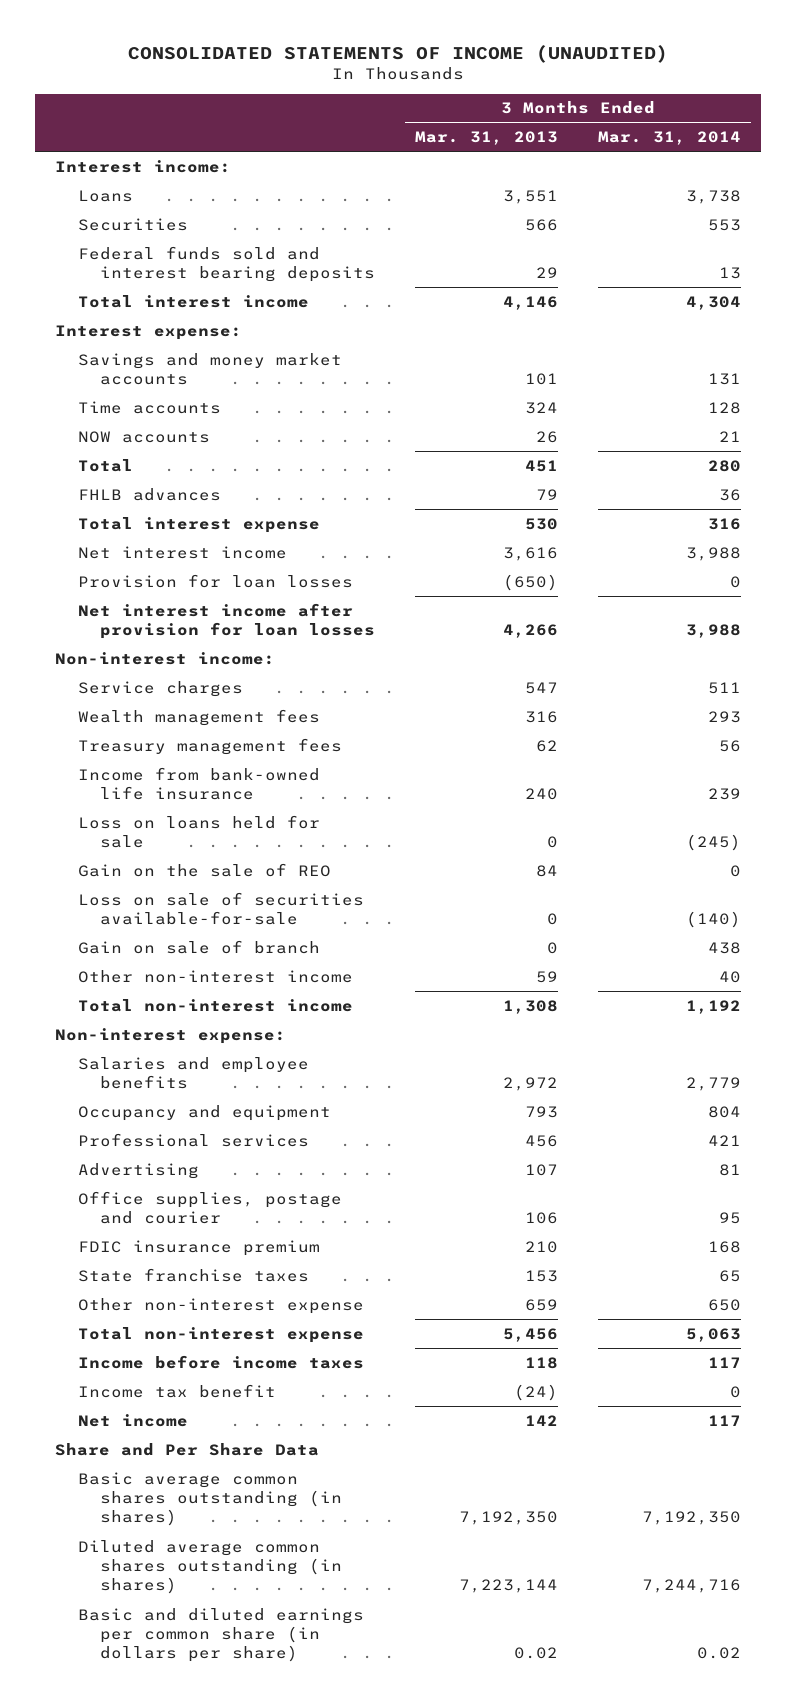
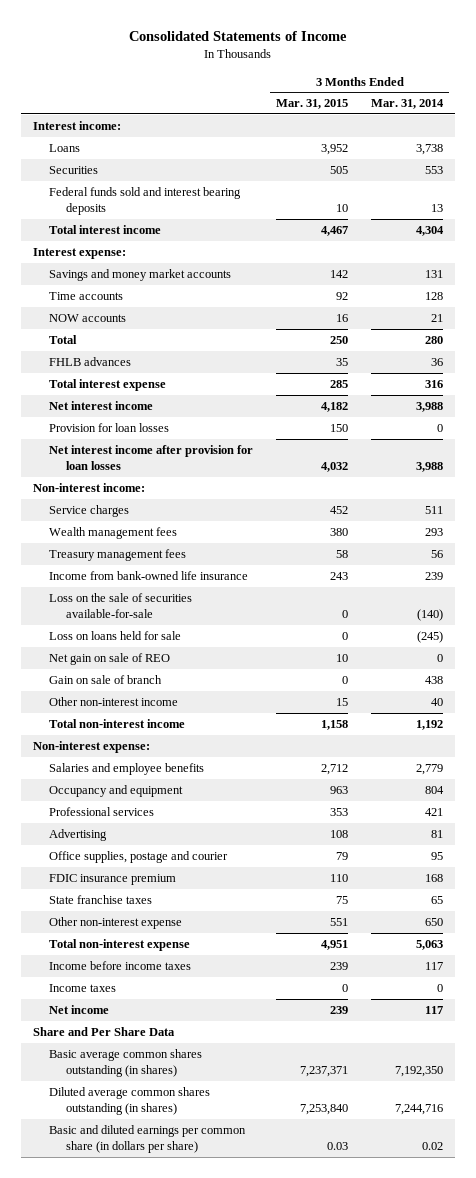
[128,44,669,63] CONSOLIDATED STATEMENTS OF INCOME (UNAUDITED) -> [128,30,347,41] Consolidated Statements of Income
[415,131,559,146] Mar. 31, 2013 -> none
none -> [276,99,349,110] Mar. 31, 2015
none -> [49,592,193,619] Loss on the sale of securities available-for-sale
[77,891,364,925] Loss on sale of securities available-for-sale -> none
[77,862,331,877] Gain on the sale of REO -> [49,652,171,665] Net gain on sale of REO
[77,1383,276,1398] Income tax benefit -> [49,983,117,992] Income taxes

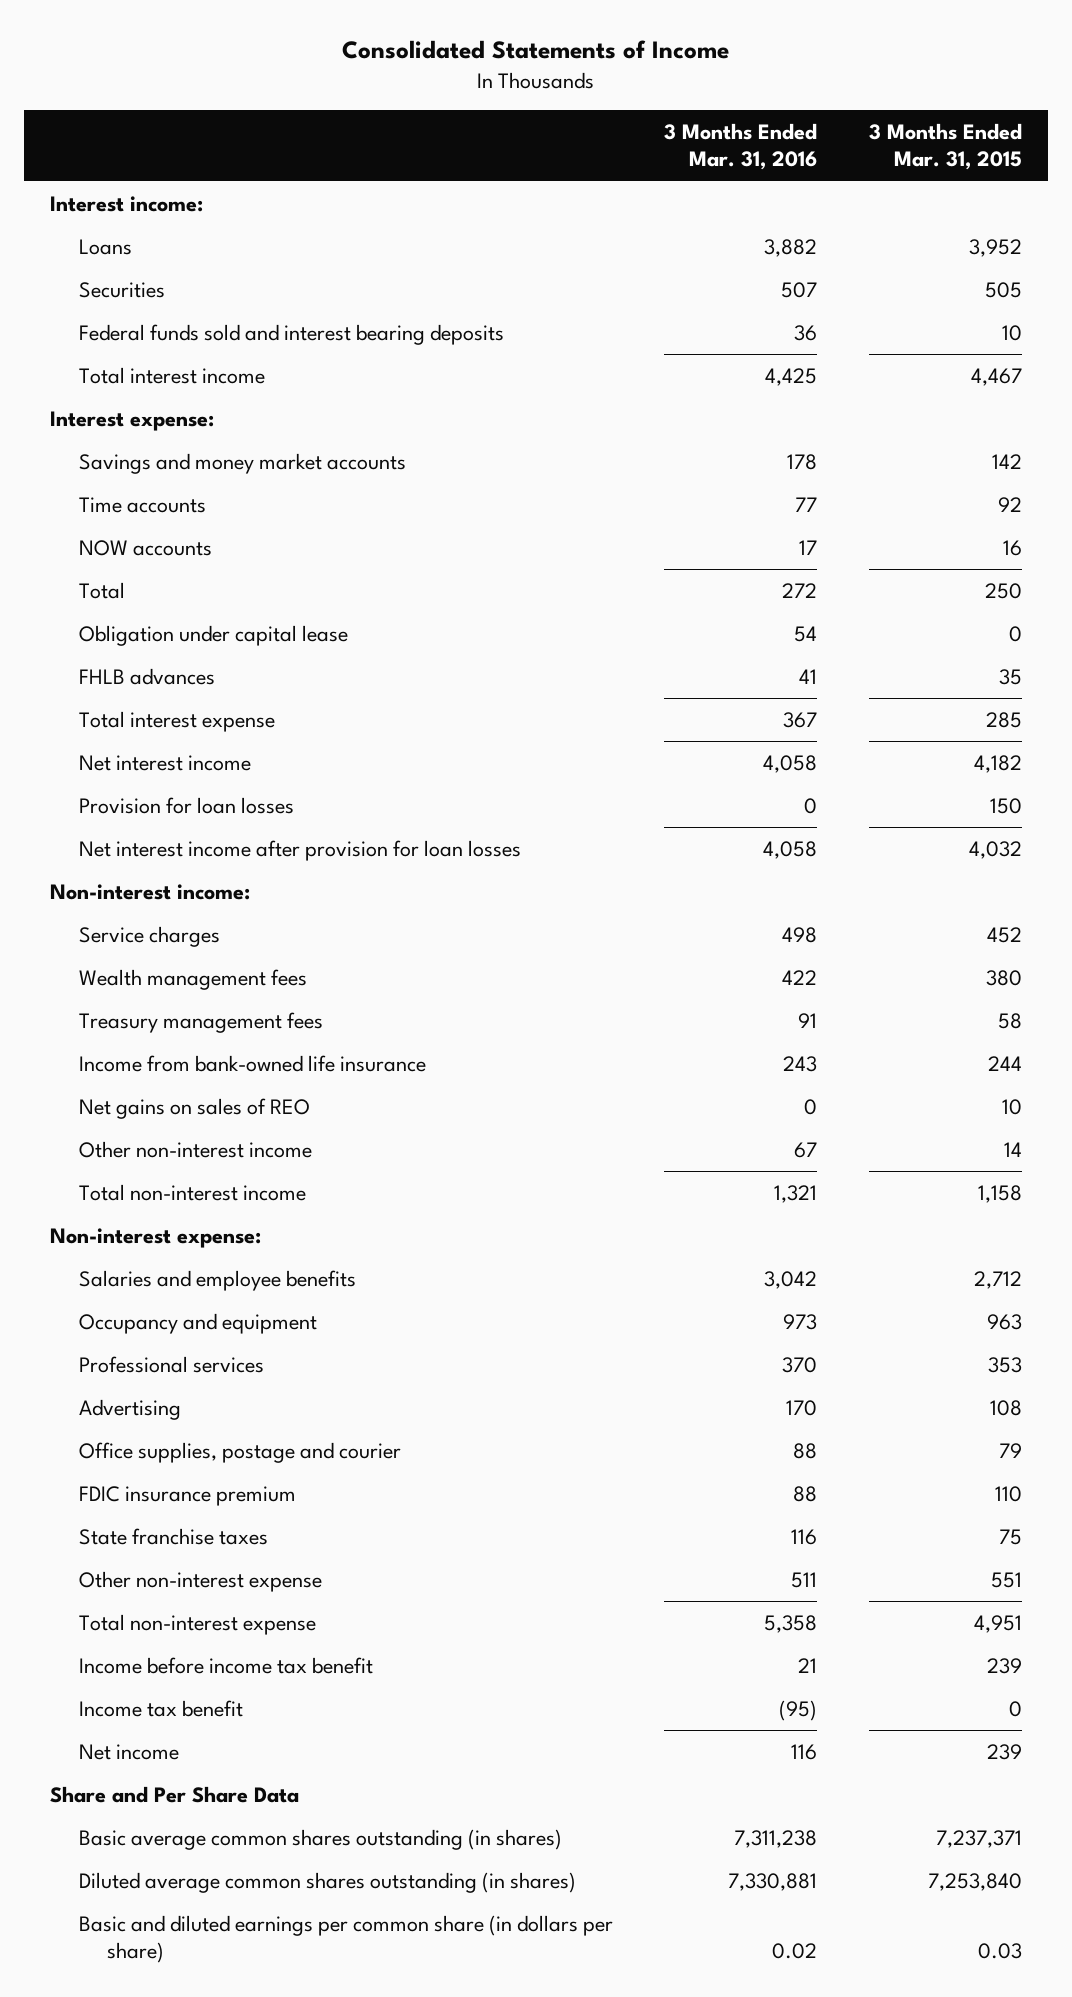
[371,99,445,110] Mar. 31, 2014 -> none
none -> [664,122,818,171] 3 Months Ended Mar. 31, 2016
none -> [78,624,348,646] Obligation under capital lease
[49,592,193,619] Loss on the sale of securities available-for-sale -> none
[49,630,182,640] Loss on loans held for sale -> none
[49,674,163,684] Gain on sale of branch -> none
[330,571,349,580] 243 -> [988,1055,1023,1071] 244
[49,652,171,665] Net gain on sale of REO -> [78,1097,310,1119] Net gains on sales of REO
[336,697,349,706] 15 -> [1004,1141,1023,1157] 14
[49,960,192,970] Income before income taxes -> [78,1656,373,1674] Income before income tax benefit
[49,983,117,992] Income taxes -> [78,1699,243,1717] Income tax benefit

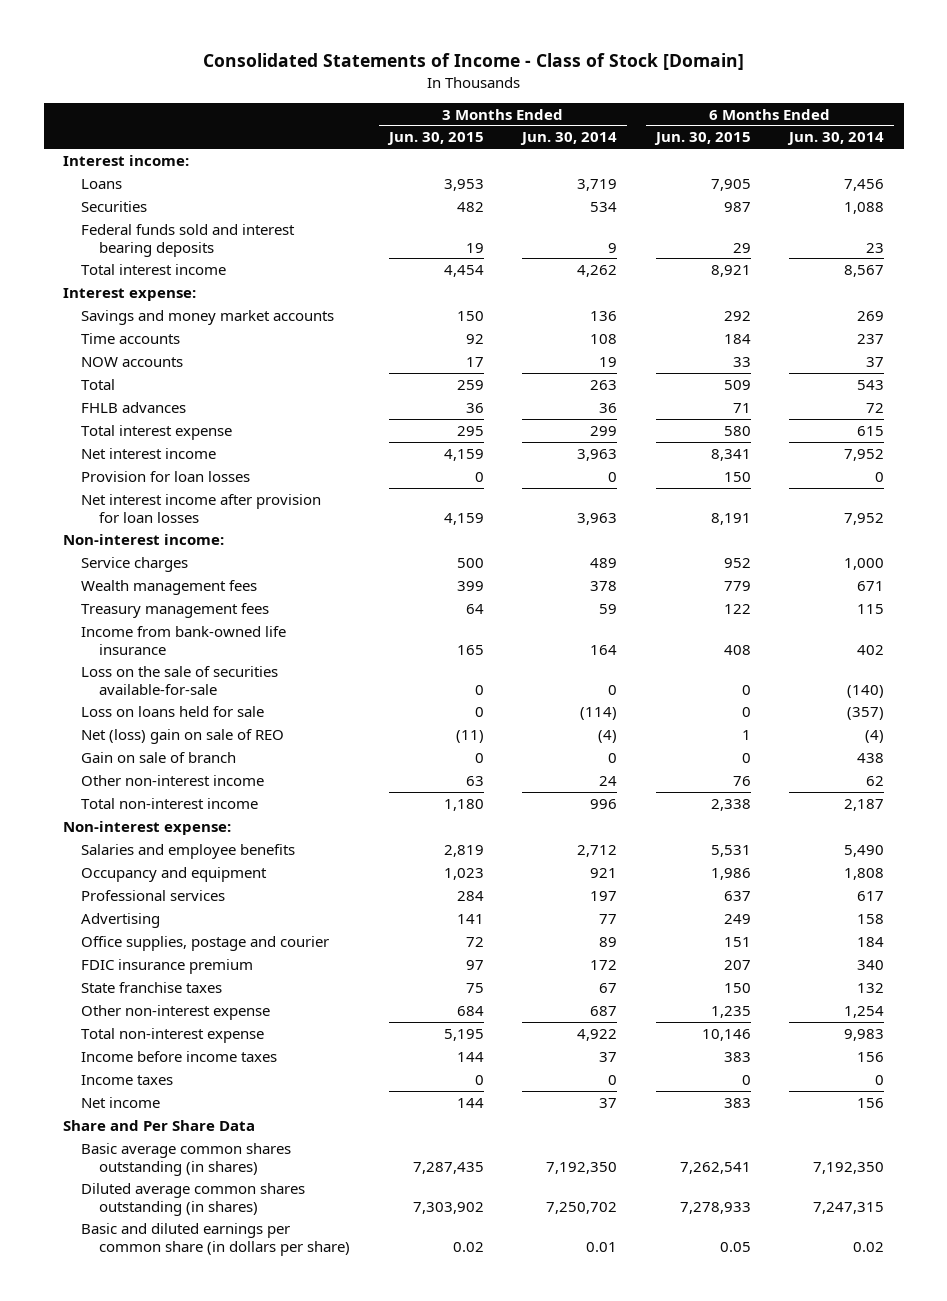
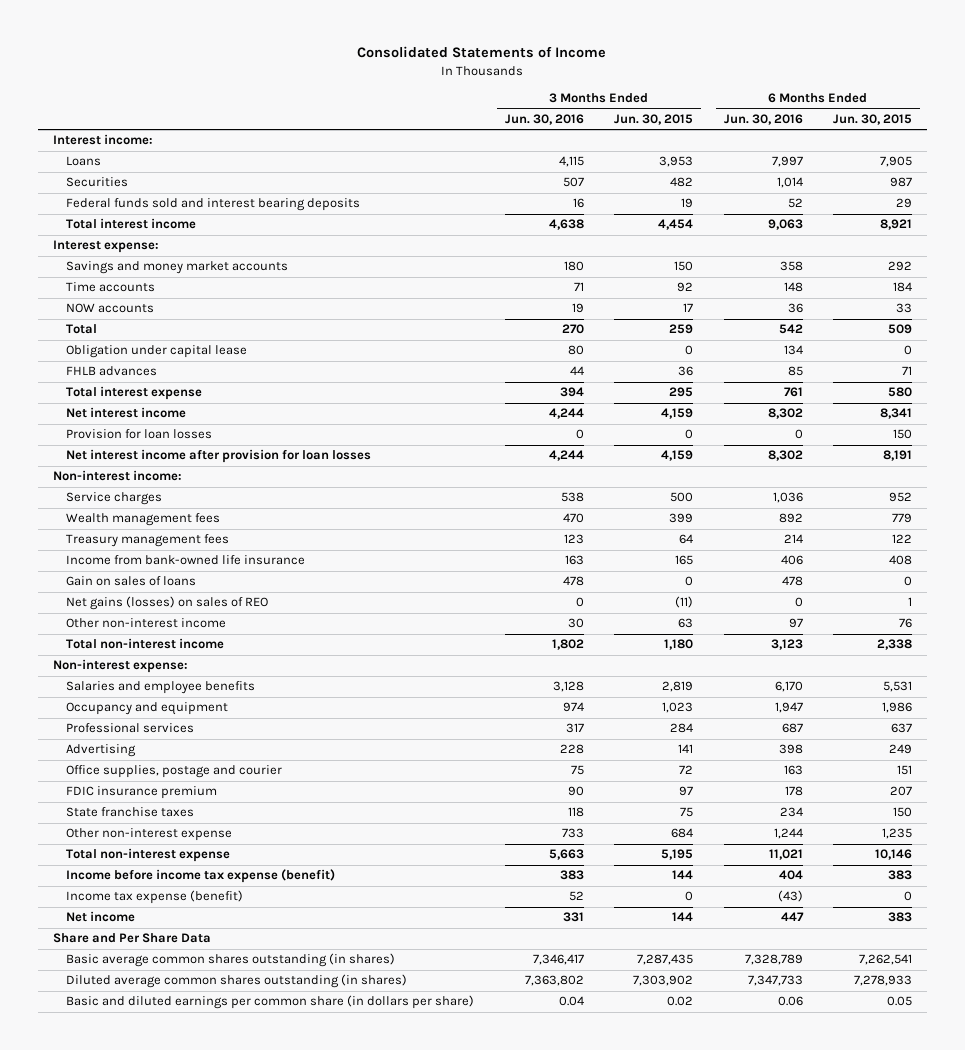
[202,53,744,71] Consolidated Statements of Income - Class of Stock [Domain] -> [357,46,607,59] Consolidated Statements of Income
[520,132,618,146] Jun. 30, 2014 -> none
[787,132,885,146] Jun. 30, 2014 -> none
none -> [504,113,584,125] Jun. 30, 2016
none -> [723,113,803,125] Jun. 30, 2016
none -> [66,345,248,359] Obligation under capital lease
[81,665,279,695] Loss on the sale of securities available-for-sale -> none
[81,751,237,763] Gain on sale of branch -> none
[81,705,265,717] Loss on loans held for sale -> [66,576,197,587] Gain on sales of loans
[81,728,285,744] Net (loss) gain on sale of REO -> [66,596,269,611] Net gains (losses) on sales of REO
[81,1050,278,1062] Income before income taxes -> [66,869,336,884] Income before income tax expense (benefit)
[81,1074,174,1085] Income taxes -> [66,890,244,905] Income tax expense (benefit)

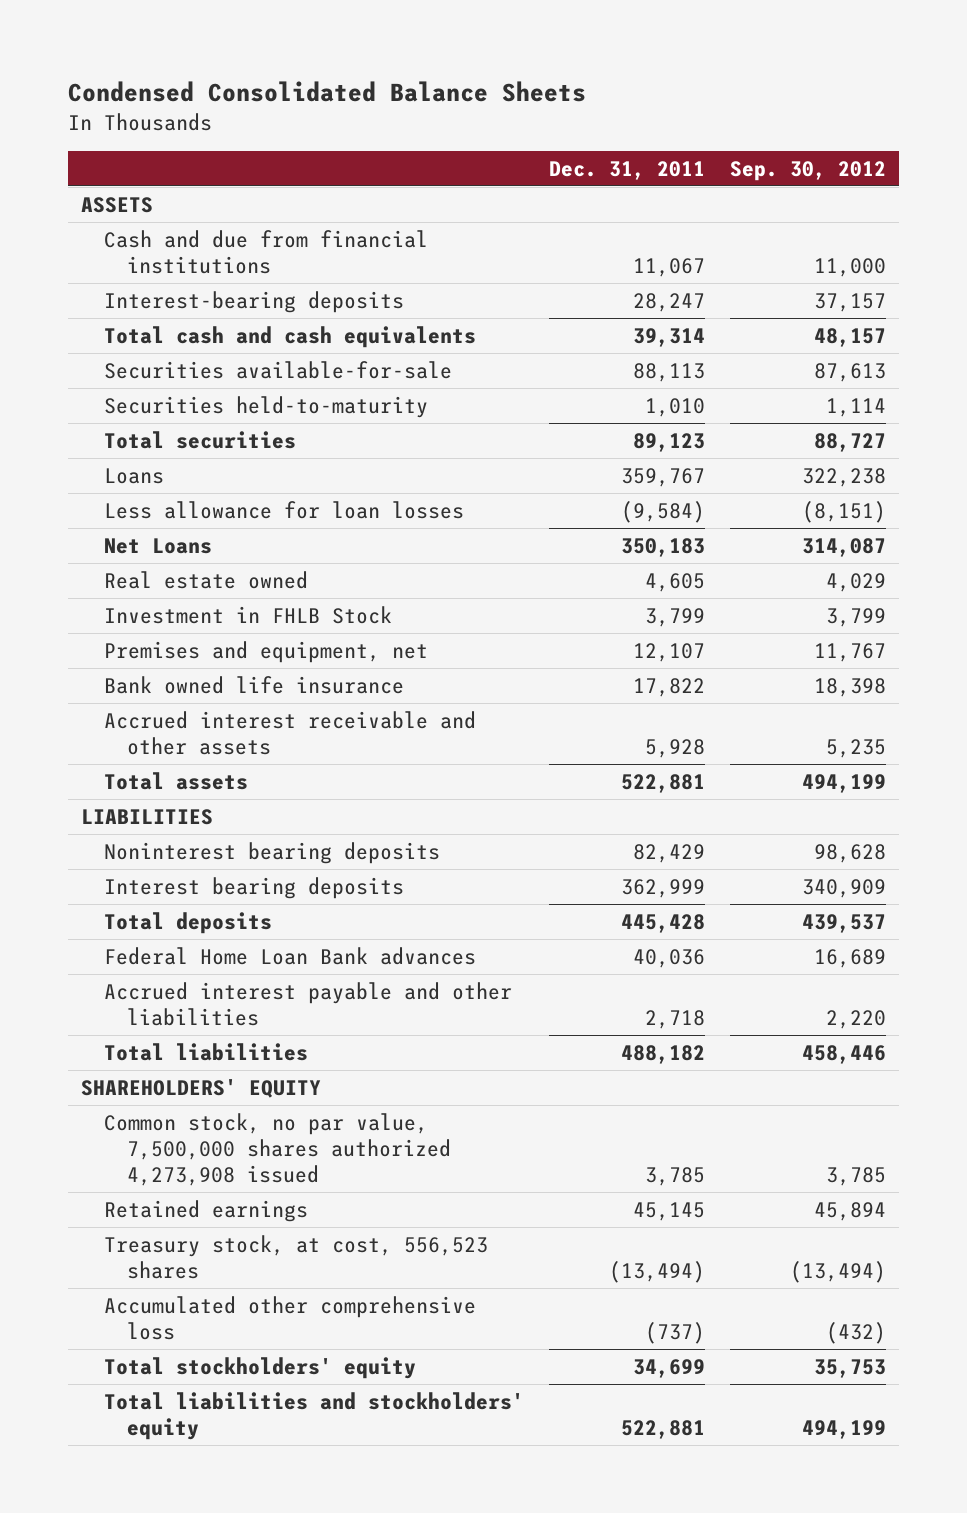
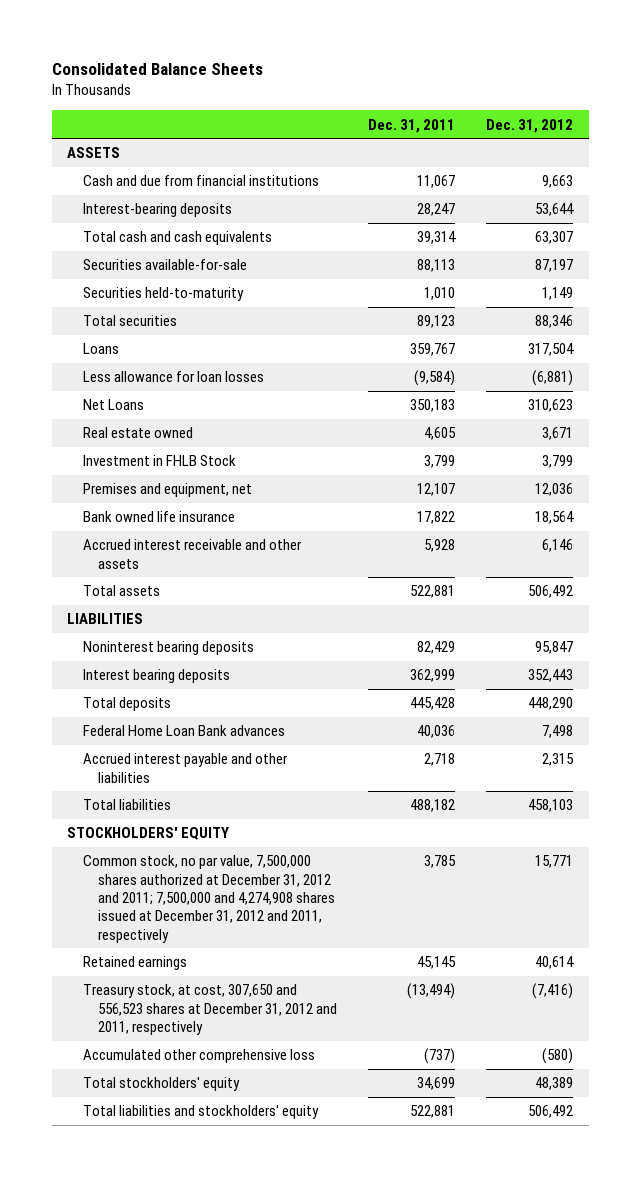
[68,81,587,103] Condensed Consolidated Balance Sheets -> [51,63,263,76] Consolidated Balance Sheets
[730,160,887,181] Sep. 30, 2012 -> none
none -> [486,118,574,133] Dec. 31, 2012
[81,1078,322,1098] SHAREHOLDERS' EQUITY -> [67,827,230,841] STOCKHOLDERS' EQUITY
[104,1112,452,1186] Common stock, no par value, 7,500,000 shares authorized 4,273,908 issued -> [82,855,336,943] Common stock, no par value, 7,500,000 shares authorized at December 31, 2012 and 2011; 7,500,000 and 4,274,908 shares issued at December 31, 2012 and 2011, respectively
[104,1234,489,1279] Treasury stock, at cost, 556,523 shares -> [82,984,338,1035] Treasury stock, at cost, 307,650 and 556,523 shares at December 31, 2012 and 2011, respectively

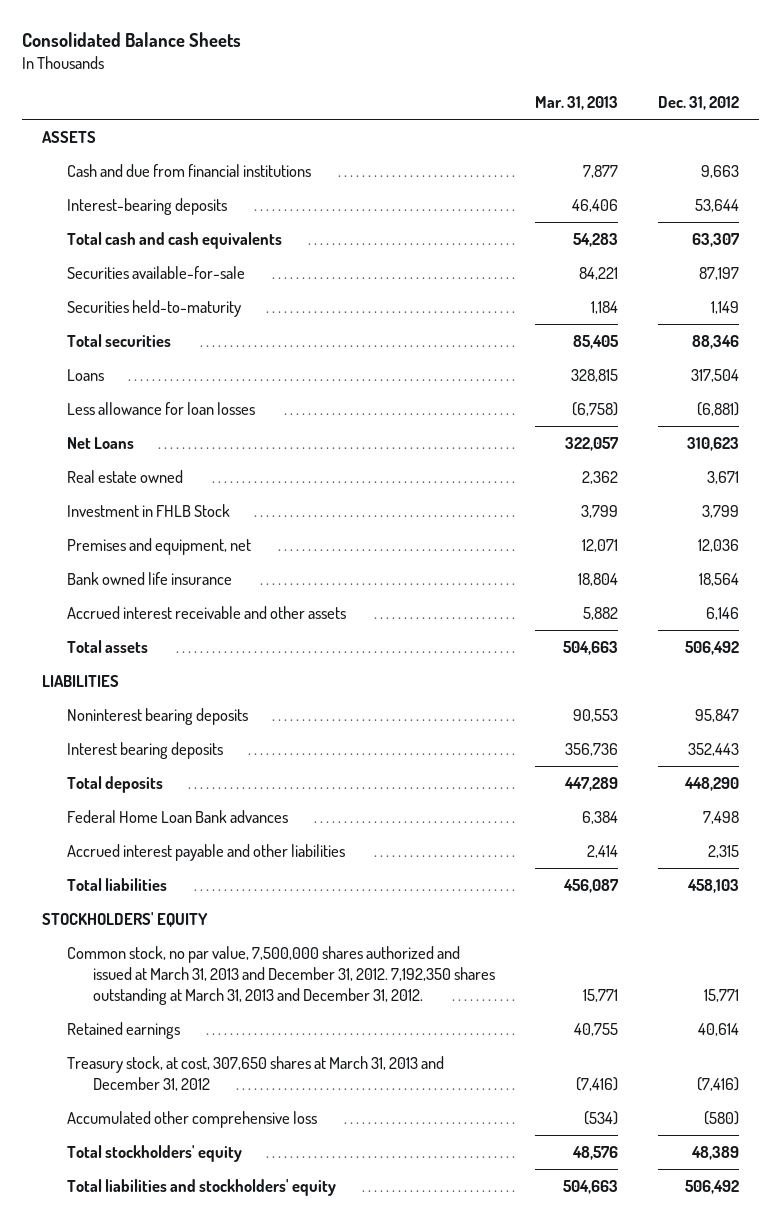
[368,118,456,133] Dec. 31, 2011 -> none
none -> [534,96,618,111] Mar. 31, 2013
[82,855,336,943] Common stock, no par value, 7,500,000 shares authorized at December 31, 2012 and 2011; 7,500,000 and 4,274,908 shares issued at December 31, 2012 and 2011, respectively -> [67,945,495,1006] Common stock, no par value, 7,500,000 shares authorized and issued at March 31, 2013 and December 31, 2012. 7,192,350 shares outstanding at March 31, 2013 and December 31, 2012.
[82,984,338,1035] Treasury stock, at cost, 307,650 and 556,523 shares at December 31, 2012 and 2011, respectively -> [67,1055,445,1091] Treasury stock, at cost, 307,650 shares at March 31, 2013 and December 31, 2012

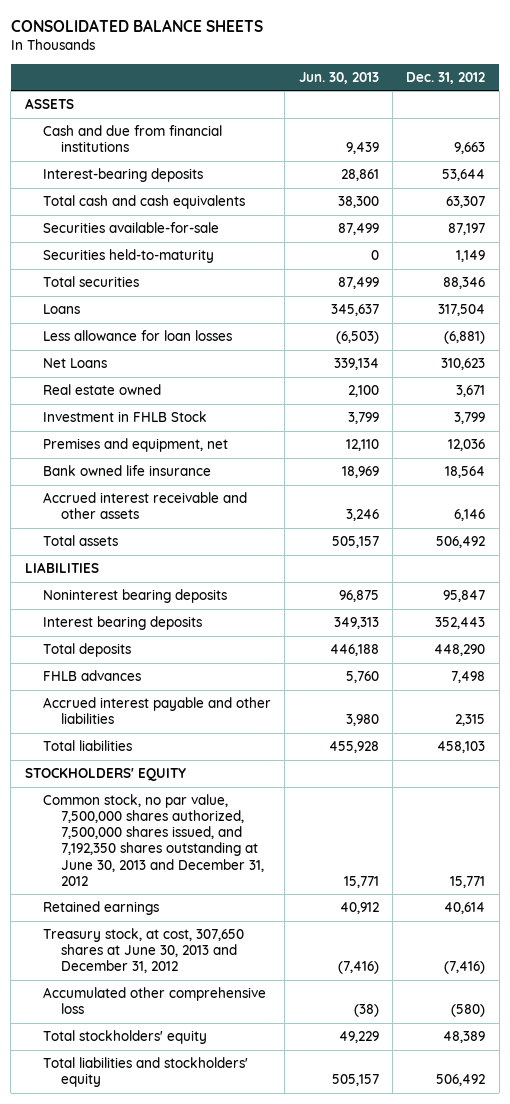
[21,32,241,48] Consolidated Balance Sheets -> [10,18,263,32] CONSOLIDATED BALANCE SHEETS
[534,96,618,111] Mar. 31, 2013 -> none
none -> [298,71,379,84] Jun. 30, 2013
[67,809,289,823] Federal Home Loan Bank advances -> [42,670,141,682] FHLB advances
[67,945,495,1006] Common stock, no par value, 7,500,000 shares authorized and issued at March 31, 2013 and December 31, 2012. 7,192,350 shares outstanding at March 31, 2013 and December 31, 2012. -> [42,794,265,886] Common stock, no par value, 7,500,000 shares authorized, 7,500,000 shares issued, and 7,192,350 shares outstanding at June 30, 2013 and December 31, 2012
[67,1055,445,1091] Treasury stock, at cost, 307,650 shares at March 31, 2013 and December 31, 2012 -> [42,928,244,974] Treasury stock, at cost, 307,650 shares at June 30, 2013 and December 31, 2012

